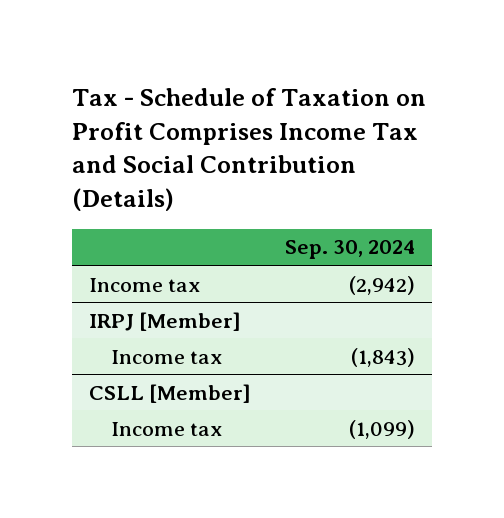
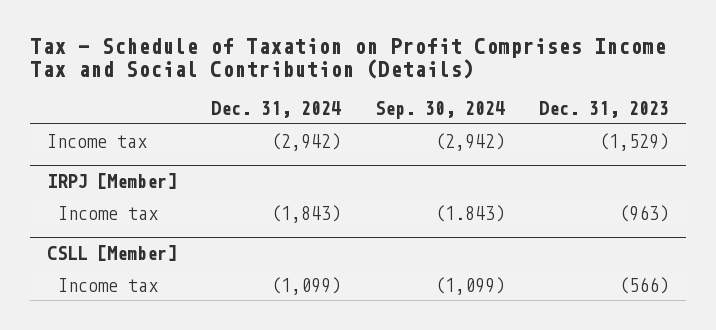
none -> [211,101,342,119] Dec. 31, 2024
none -> [538,101,669,119] Dec. 31, 2023
[350,347,415,367] (1,843) -> [434,204,505,222] (1.843)

